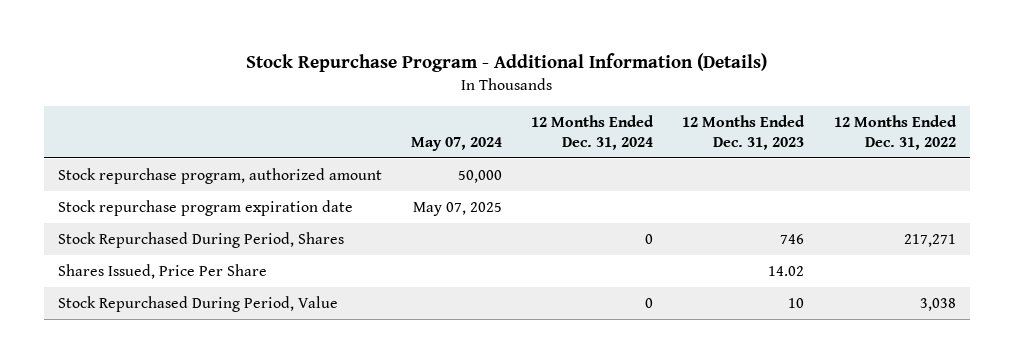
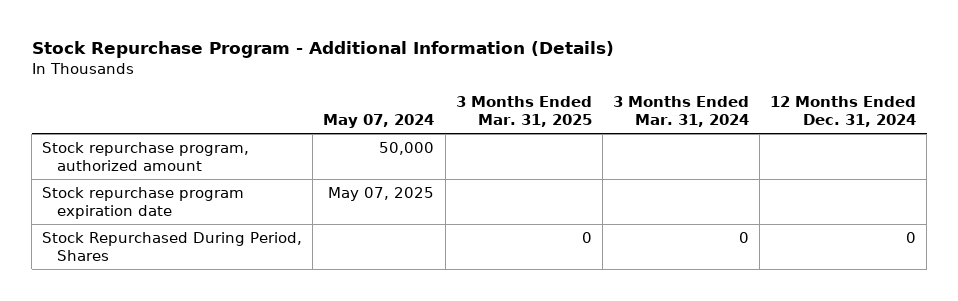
[682,115,806,150] 12 Months Ended Dec. 31, 2023 -> none
[833,115,957,150] 12 Months Ended Dec. 31, 2022 -> none
none -> [455,96,592,128] 3 Months Ended Mar. 31, 2025
none -> [612,96,749,128] 3 Months Ended Mar. 31, 2024
[58,263,268,279] Shares Issued, Price Per Share -> none
[58,295,339,312] Stock Repurchased During Period, Value -> none

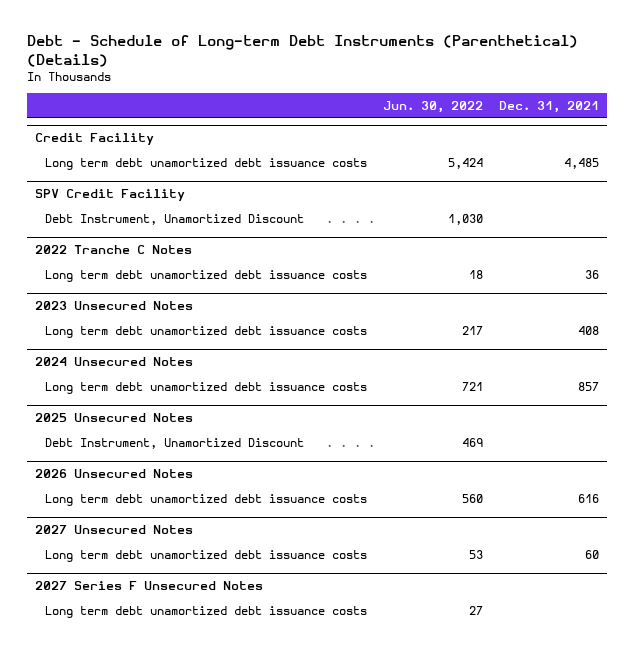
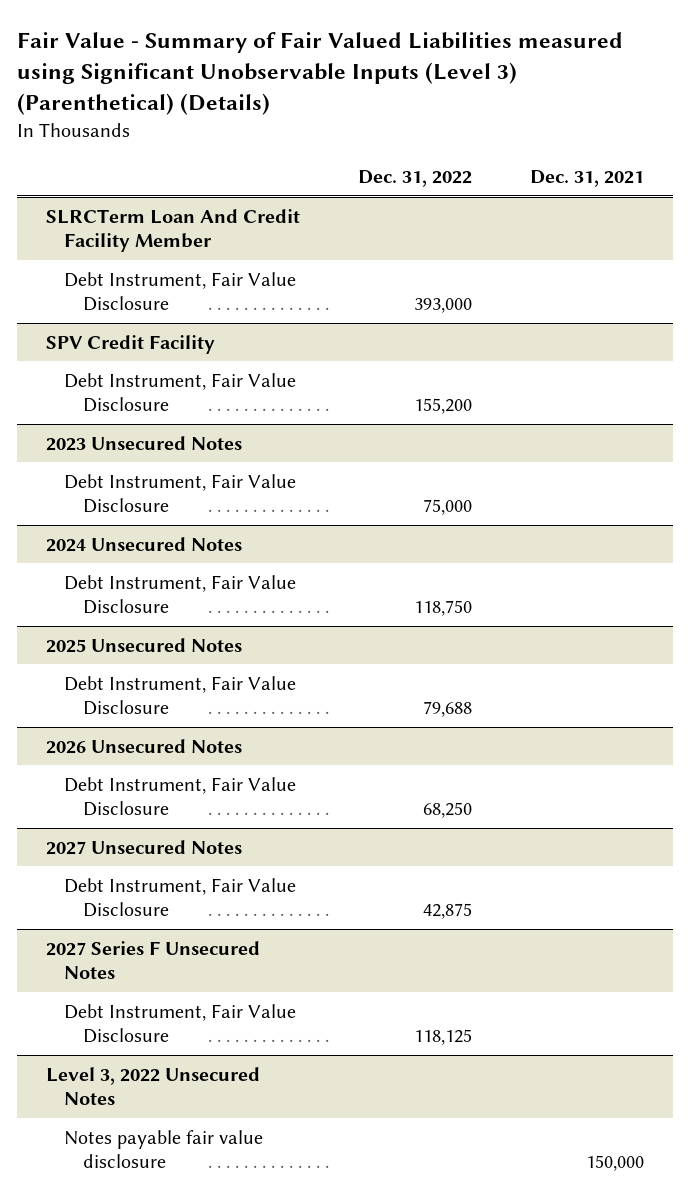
[27,34,579,67] Debt - Schedule of Long-term Debt Instruments (Parenthetical) (Details) -> [17,32,624,116] Fair Value - Summary of Fair Valued Liabilities measured using Significant Unobservable Inputs (Level 3) (Parenthetical) (Details)
[383,100,484,113] Jun. 30, 2022 -> none
none -> [358,169,473,187] Dec. 31, 2022
[45,157,368,170] Long term debt unamortized debt issuance costs -> none
[34,133,154,146] Credit Facility -> [46,208,301,253] SLRCTerm Loan And Credit Facility Member
none -> [64,271,297,312] Debt Instrument, Fair Value Disclosure
[45,213,305,225] Debt Instrument, Unamortized Discount -> none
[34,245,192,255] 2022 Tranche C Notes -> none
[45,269,368,282] Long term debt unamortized debt issuance costs -> none
none -> [64,372,297,413] Debt Instrument, Fair Value Disclosure
[45,325,368,338] Long term debt unamortized debt issuance costs -> none
none -> [64,473,297,514] Debt Instrument, Fair Value Disclosure
[45,381,368,394] Long term debt unamortized debt issuance costs -> none
none -> [64,574,297,615] Debt Instrument, Fair Value Disclosure
[45,437,305,449] Debt Instrument, Unamortized Discount -> none
none -> [64,675,297,716] Debt Instrument, Fair Value Disclosure
[45,493,368,506] Long term debt unamortized debt issuance costs -> none
none -> [64,776,297,817] Debt Instrument, Fair Value Disclosure
[45,549,368,562] Long term debt unamortized debt issuance costs -> none
none -> [64,877,297,918] Debt Instrument, Fair Value Disclosure
[45,605,368,618] Long term debt unamortized debt issuance costs -> none
none -> [64,1003,297,1044] Debt Instrument, Fair Value Disclosure
none -> [46,1066,261,1106] Level 3, 2022 Unsecured Notes
none -> [64,1129,264,1169] Notes payable fair value disclosure

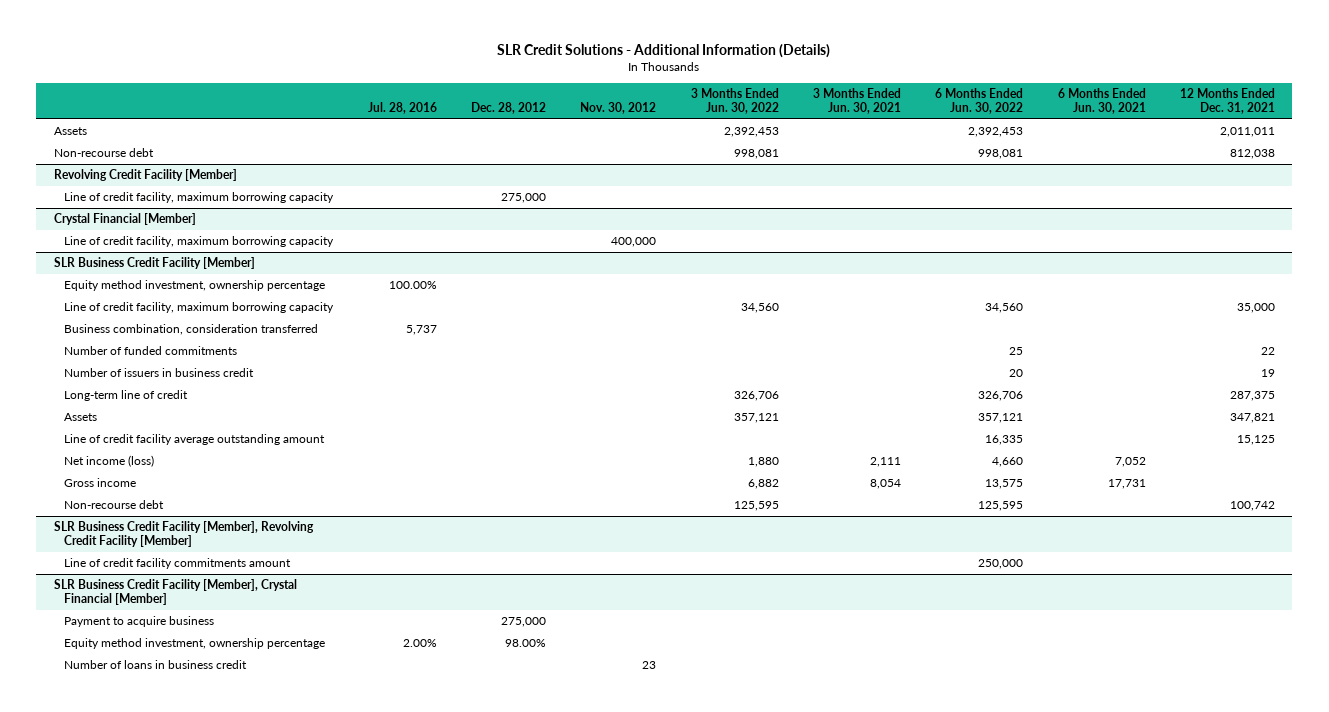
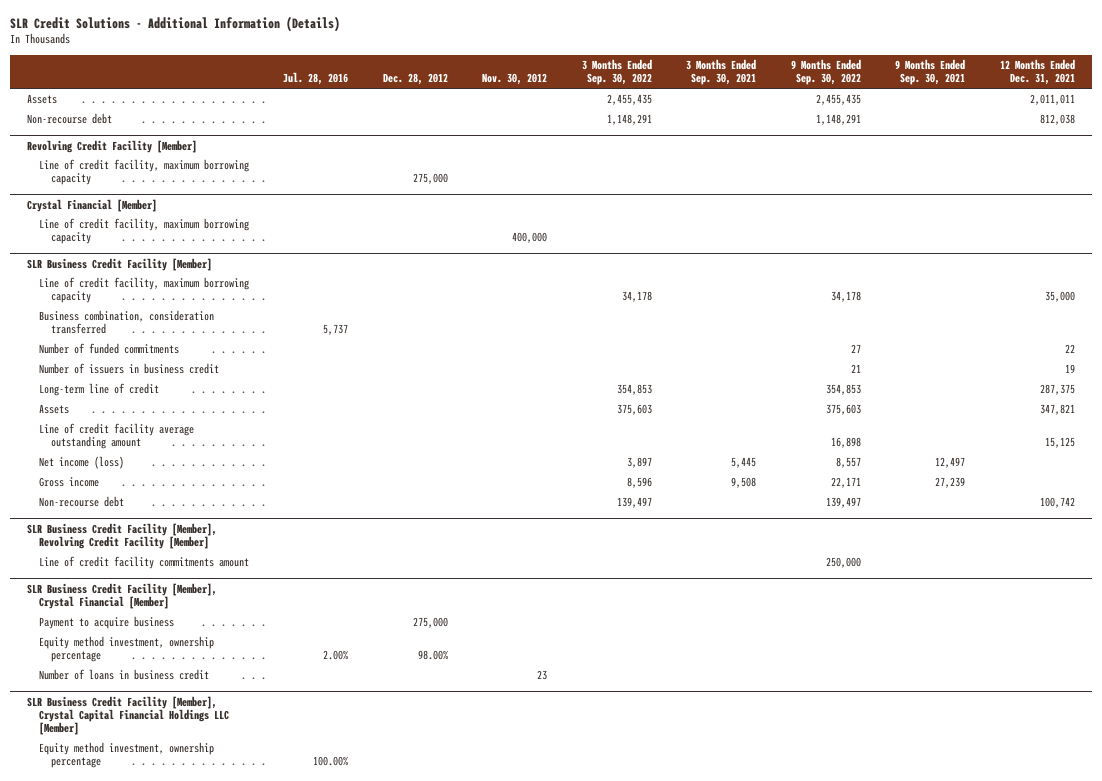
[690,88,779,115] 3 Months Ended Jun. 30, 2022 -> none
[813,88,902,115] 3 Months Ended Jun. 30, 2021 -> none
[935,88,1024,115] 6 Months Ended Jun. 30, 2022 -> none
[1057,88,1146,115] 6 Months Ended Jun. 30, 2021 -> none
none -> [581,58,652,86] 3 Months Ended Sep. 30, 2022
none -> [686,58,757,86] 3 Months Ended Sep. 30, 2021
none -> [790,58,861,86] 9 Months Ended Sep. 30, 2022
none -> [895,58,966,86] 9 Months Ended Sep. 30, 2021
[64,280,326,292] Equity method investment, ownership percentage -> none
none -> [27,695,229,736] SLR Business Credit Facility [Member], Crystal Capital Financial Holdings LLC [Member]
none -> [38,741,214,769] Equity method investment, ownership percentage

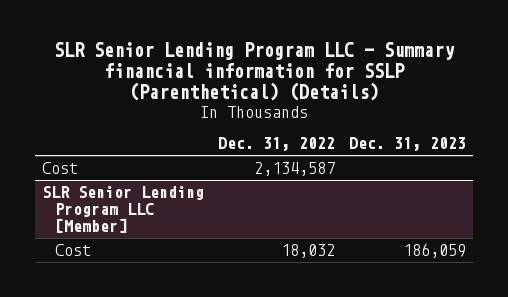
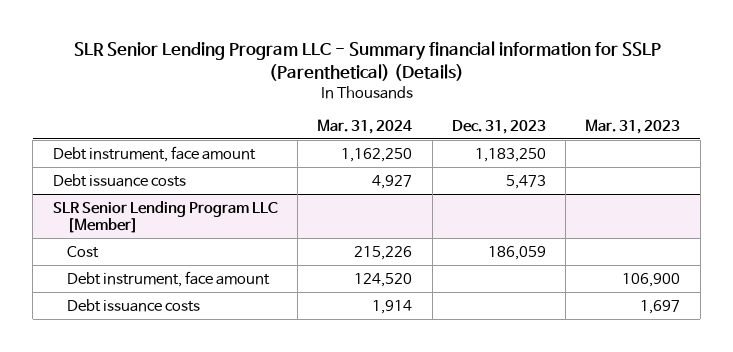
[218,137,336,152] Dec. 31, 2022 -> none
none -> [317,118,413,134] Mar. 31, 2024
none -> [585,118,681,134] Mar. 31, 2023
[42,162,79,175] Cost -> none
none -> [52,145,256,162] Debt instrument, face amount
none -> [52,173,186,187] Debt issuance costs
none -> [66,270,270,287] Debt instrument, face amount
none -> [66,298,200,312] Debt issuance costs

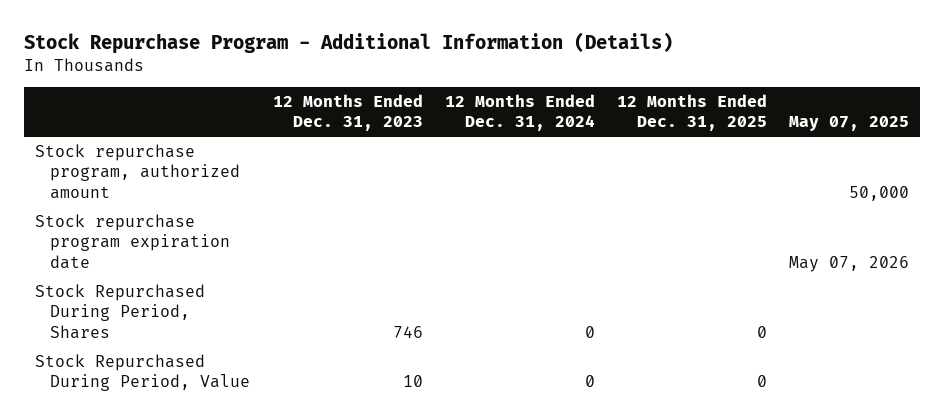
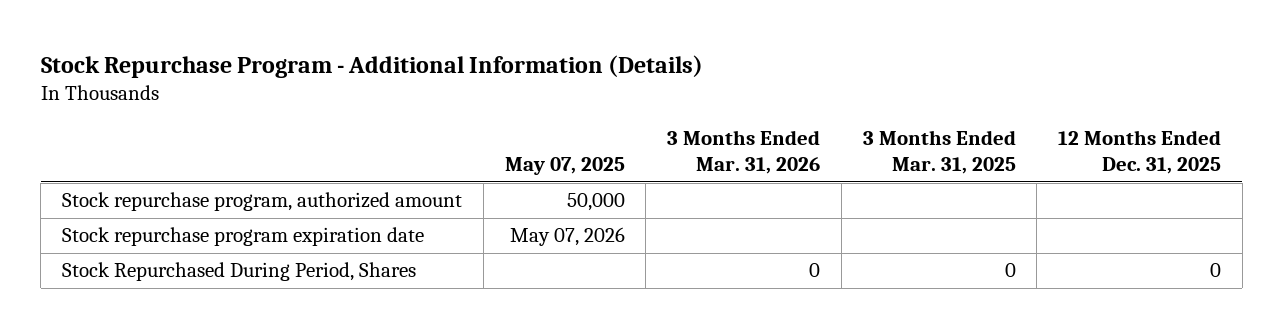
[272,93,423,132] 12 Months Ended Dec. 31, 2023 -> none
[444,93,595,132] 12 Months Ended Dec. 31, 2024 -> none
none -> [667,129,821,175] 3 Months Ended Mar. 31, 2026
none -> [862,129,1016,175] 3 Months Ended Mar. 31, 2025
[35,354,251,392] Stock Repurchased During Period, Value -> none

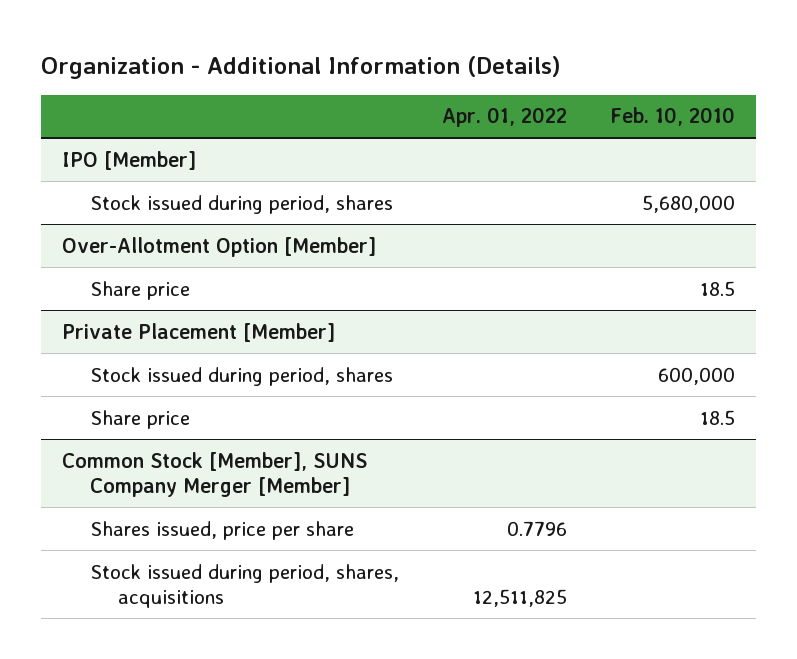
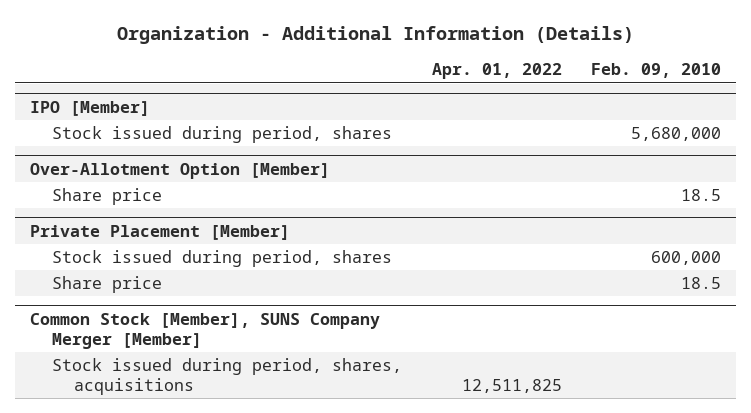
[609,107,735,127] Feb. 10, 2010 -> none
none -> [591,63,722,79] Feb. 09, 2010
[90,520,355,540] Shares issued, price per share -> none

